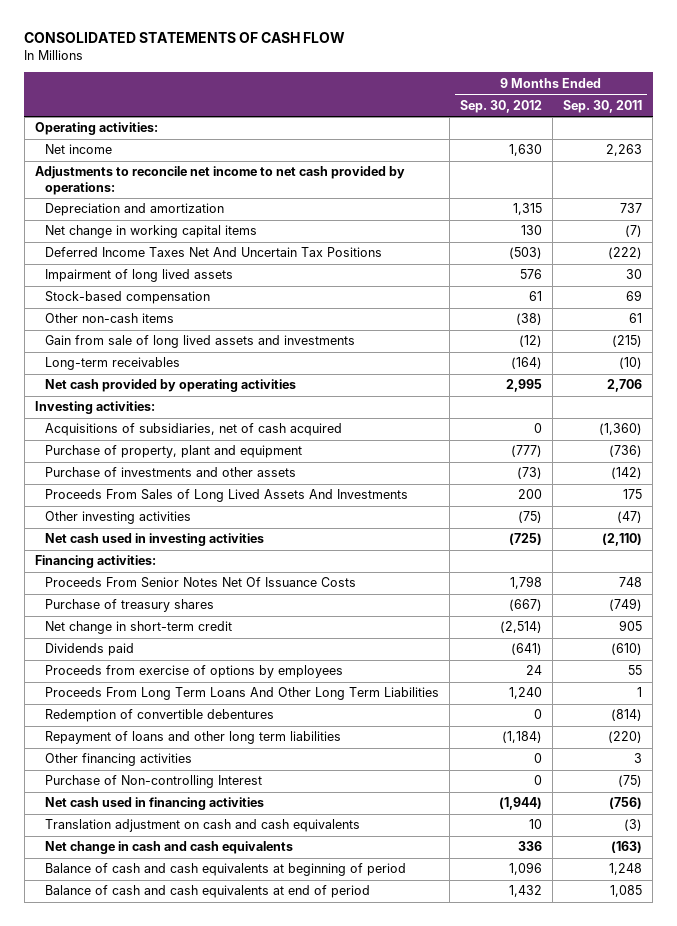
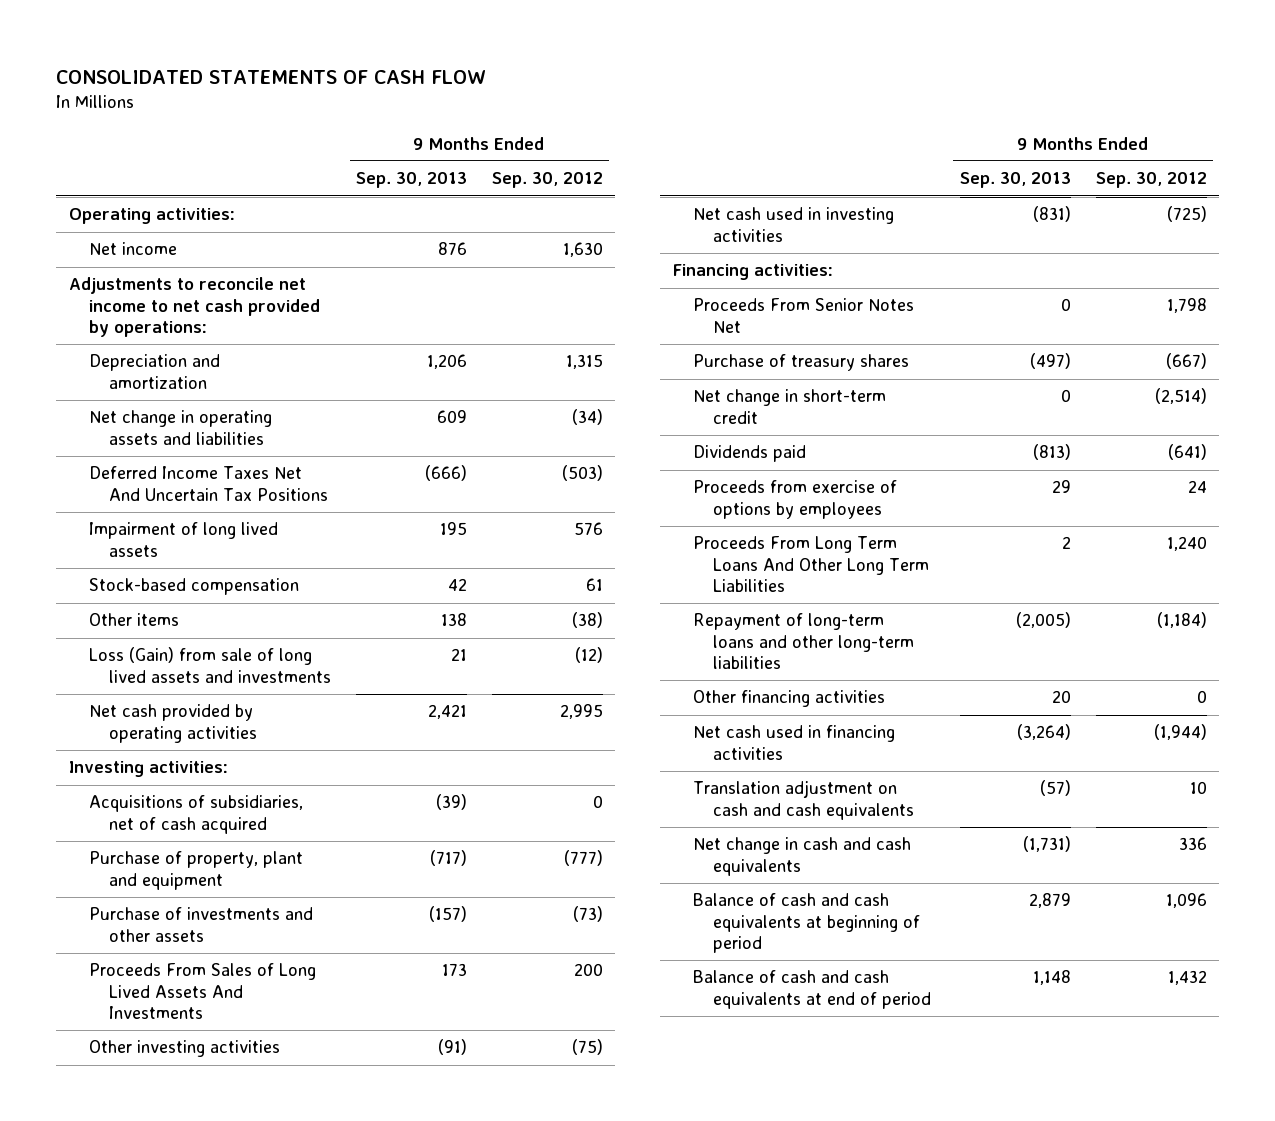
[563,99,643,113] Sep. 30, 2011 -> none
none -> [355,172,467,189] Sep. 30, 2013
[44,225,257,239] Net change in working capital items -> [88,410,272,445] Net change in operating assets and liabilities
[520,225,542,236] 130 -> [571,409,603,426] (34)
[44,357,180,371] Long-term receivables -> none
[44,313,174,324] Other non-cash items -> [88,613,179,627] Other items
[44,335,355,349] Gain from sale of long lived assets and investments -> [88,647,331,683] Loss (Gain) from sale of long lived assets and investments
[44,577,356,589] Proceeds From Senior Notes Net Of Issuance Costs -> [692,298,914,333] Proceeds From Senior Notes Net
[44,709,274,723] Redemption of convertible debentures -> none
[44,731,341,745] Repayment of loans and other long term liabilities -> [692,613,914,669] Repayment of long-term loans and other long-term liabilities
[44,775,262,789] Purchase of Non-controlling Interest -> none

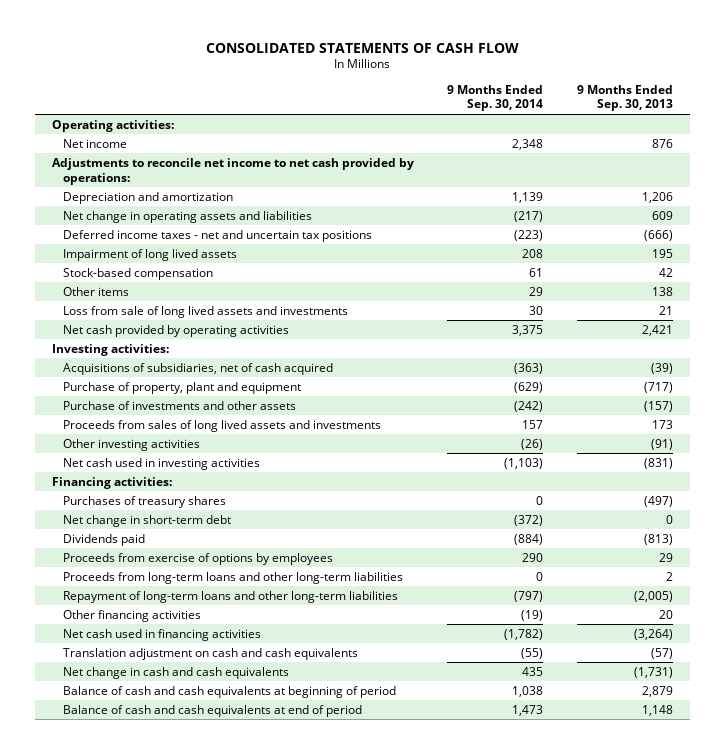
[491,172,603,189] Sep. 30, 2012 -> none
none -> [447,84,544,112] 9 Months Ended Sep. 30, 2014
[88,466,328,501] Deferred Income Taxes Net And Uncertain Tax Positions -> [63,229,373,242] Deferred income taxes - net and uncertain tax positions
[88,647,331,683] Loss (Gain) from sale of long lived assets and investments -> [63,305,349,318] Loss from sale of long lived assets and investments
[88,963,316,1019] Proceeds From Sales of Long Lived Assets And Investments -> [63,419,382,432] Proceeds from sales of long lived assets and investments
[692,298,914,333] Proceeds From Senior Notes Net -> none
[692,354,909,372] Purchase of treasury shares -> [63,495,227,508] Purchases of treasury shares
[692,389,886,424] Net change in short-term credit -> [63,514,232,527] Net change in short-term debt
[692,536,929,592] Proceeds From Long Term Loans And Other Long Term Liabilities -> [63,571,404,584] Proceeds from long-term loans and other long-term liabilities

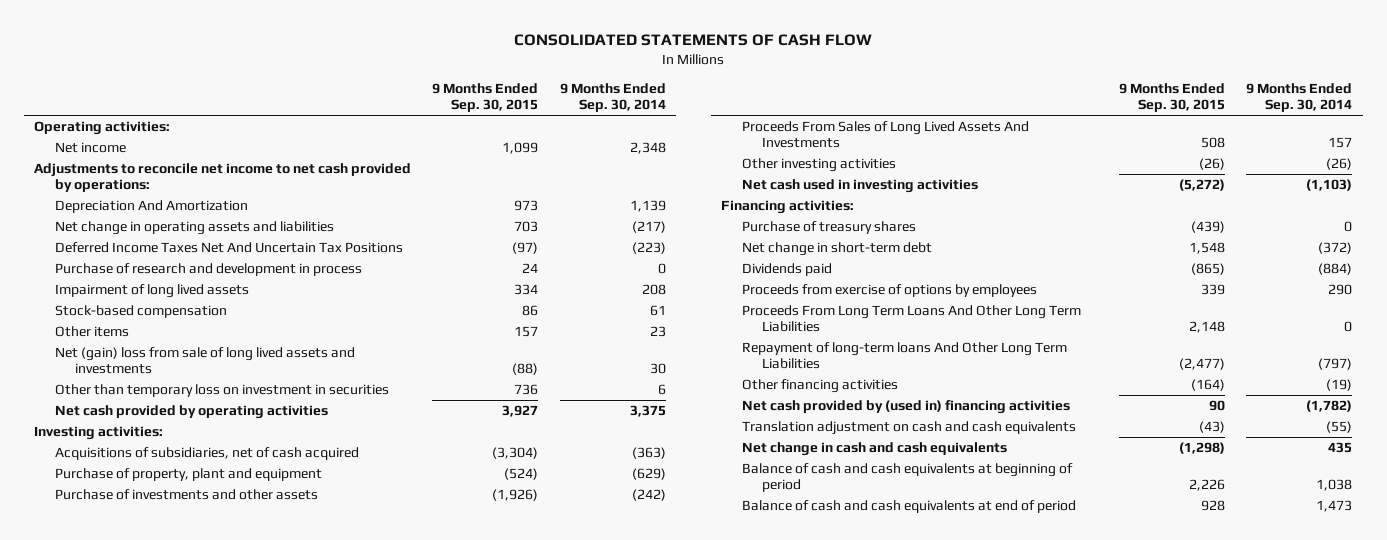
[576,84,673,112] 9 Months Ended Sep. 30, 2013 -> none
none -> [432,83,539,113] 9 Months Ended Sep. 30, 2015
[63,191,234,204] Depreciation and amortization -> [54,200,248,214] Depreciation And Amortization
[63,229,373,242] Deferred income taxes - net and uncertain tax positions -> [54,242,403,254] Deferred Income Taxes Net And Uncertain Tax Positions
none -> [54,263,362,277] Purchase of research and development in process
[529,286,544,296] 29 -> [649,326,666,338] 23
[63,305,349,318] Loss from sale of long lived assets and investments -> [54,347,355,375] Net (gain) loss from sale of long lived assets and investments
none -> [54,384,389,398] Other than temporary loss on investment in securities
[63,419,382,432] Proceeds from sales of long lived assets and investments -> [741,121,1029,149] Proceeds From Sales of Long Lived Assets And Investments
[63,495,227,508] Purchases of treasury shares -> [741,221,916,235] Purchase of treasury shares
[63,571,404,584] Proceeds from long-term loans and other long-term liabilities -> [741,305,1081,333] Proceeds From Long Term Loans And Other Long Term Liabilities
[63,590,399,603] Repayment of long-term loans and other long-term liabilities -> [741,342,1067,370] Repayment of long-term loans And Other Long Term Liabilities
[63,628,262,641] Net cash used in financing activities -> [741,400,1070,415] Net cash provided by (used in) financing activities

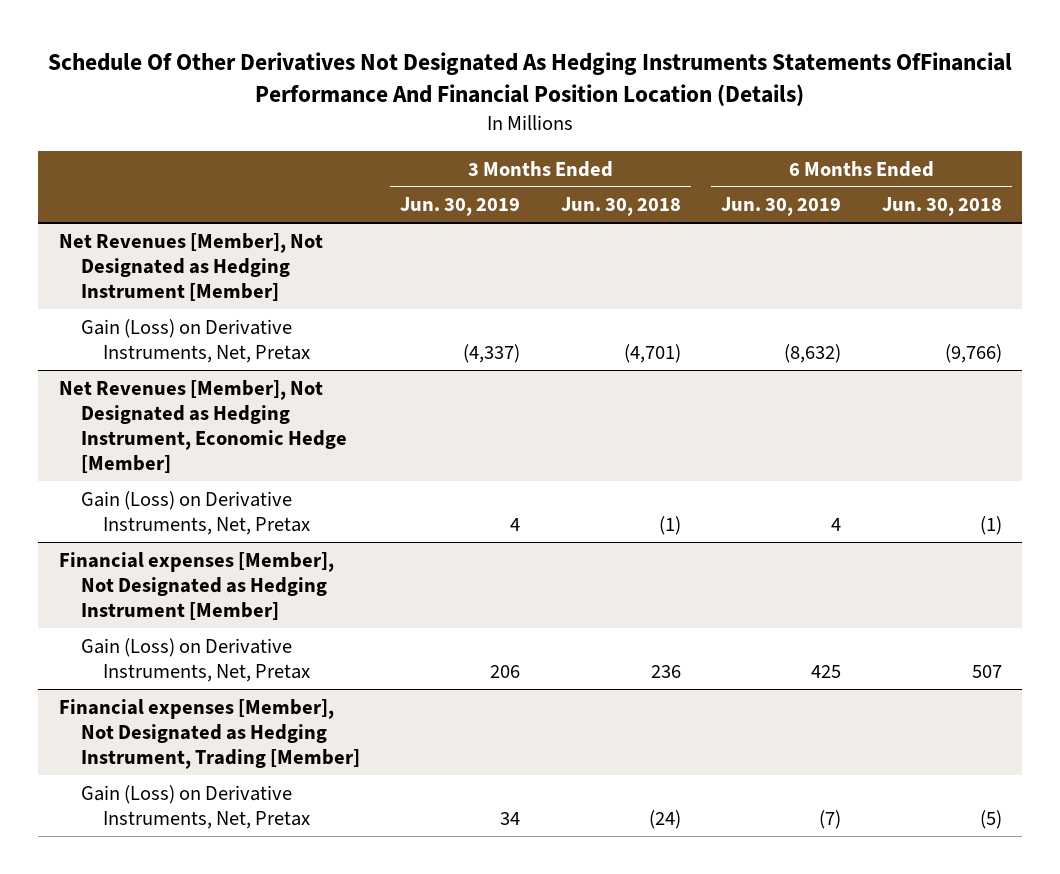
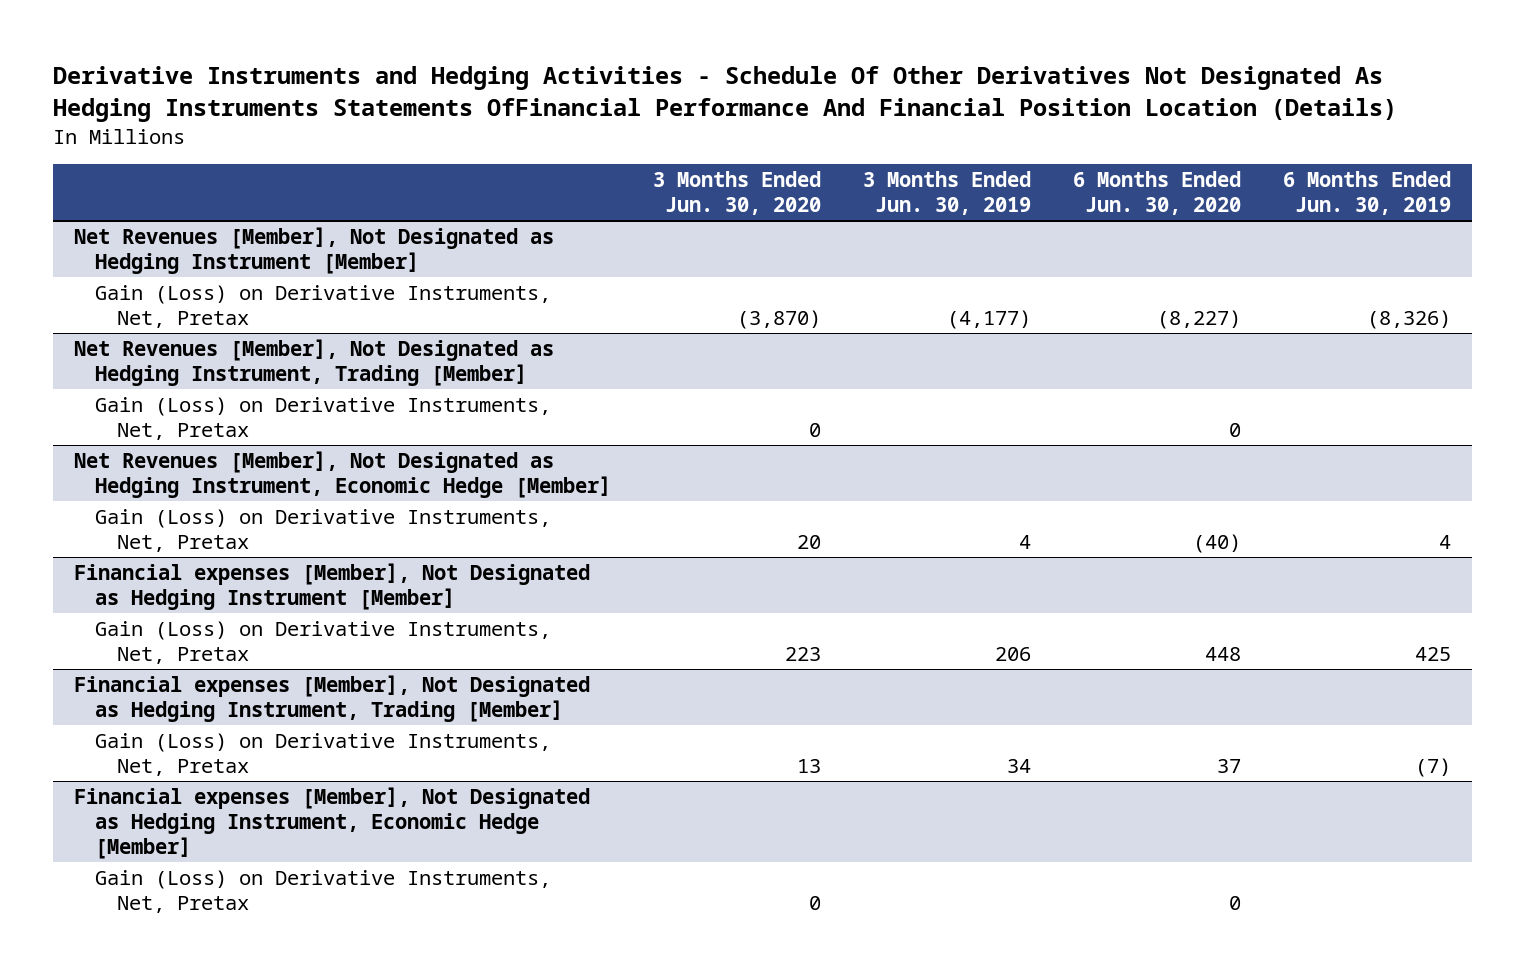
[48,52,1013,107] Schedule Of Other Derivatives Not Designated As Hedging Instruments Statements OfFinancial Performance And Financial Position Location (Details) -> [52,66,1397,123] Derivative Instruments and Hedging Activities - Schedule Of Other Derivatives Not Designated As Hedging Instruments Statements OfFinancial Performance And Financial Position Location (Details)
[560,197,681,217] Jun. 30, 2018 -> none
[881,197,1002,217] Jun. 30, 2018 -> none
none -> [653,171,822,216] 3 Months Ended Jun. 30, 2020
none -> [1072,171,1241,216] 6 Months Ended Jun. 30, 2020
[463,343,521,363] (4,337) -> [947,309,1032,329] (4,177)
[784,343,842,363] (8,632) -> [1366,309,1451,329] (8,326)
none -> [73,338,554,386] Net Revenues [Member], Not Designated as Hedging Instrument, Trading [Member]
none -> [95,396,552,440] Gain (Loss) on Derivative Instruments, Net, Pretax
none -> [73,786,590,859] Financial expenses [Member], Not Designated as Hedging Instrument, Economic Hedge [Member]
none -> [95,869,552,913] Gain (Loss) on Derivative Instruments, Net, Pretax

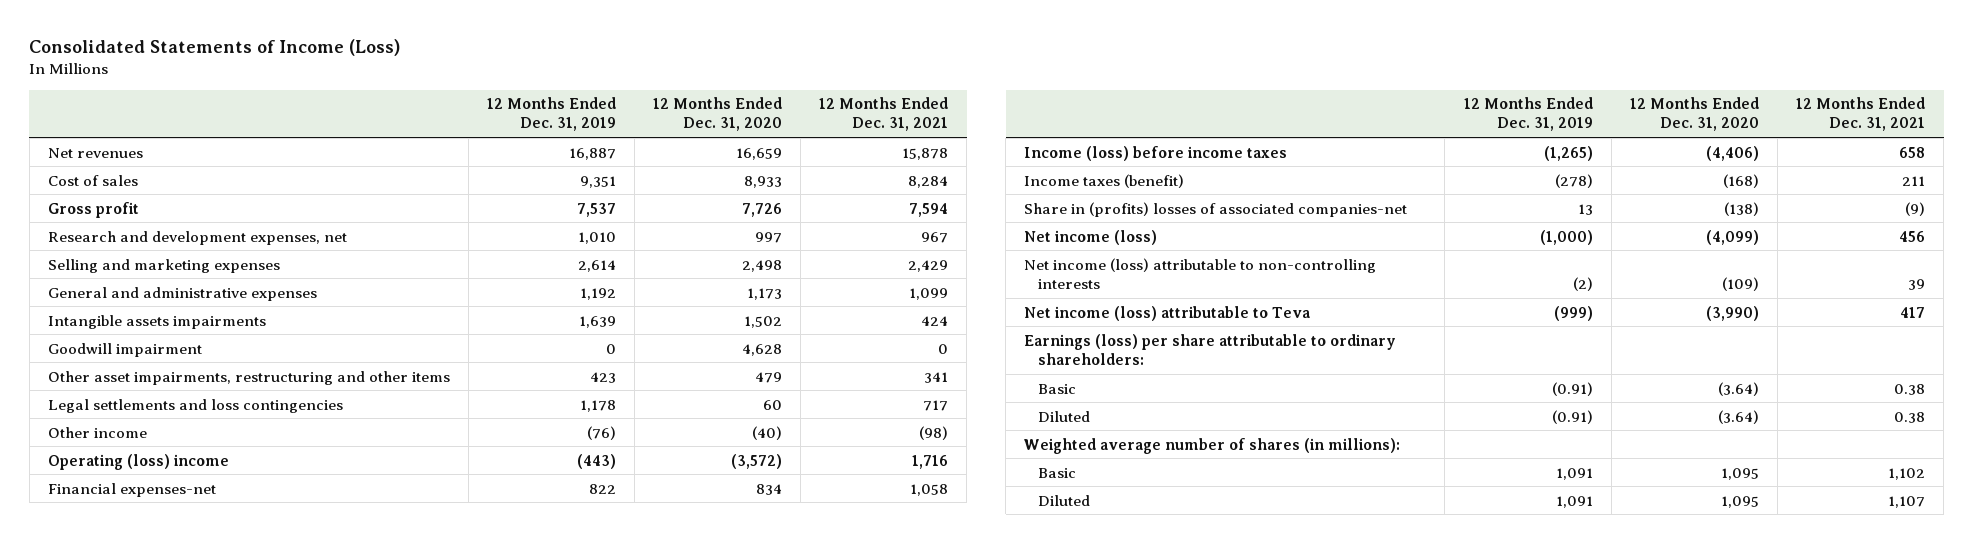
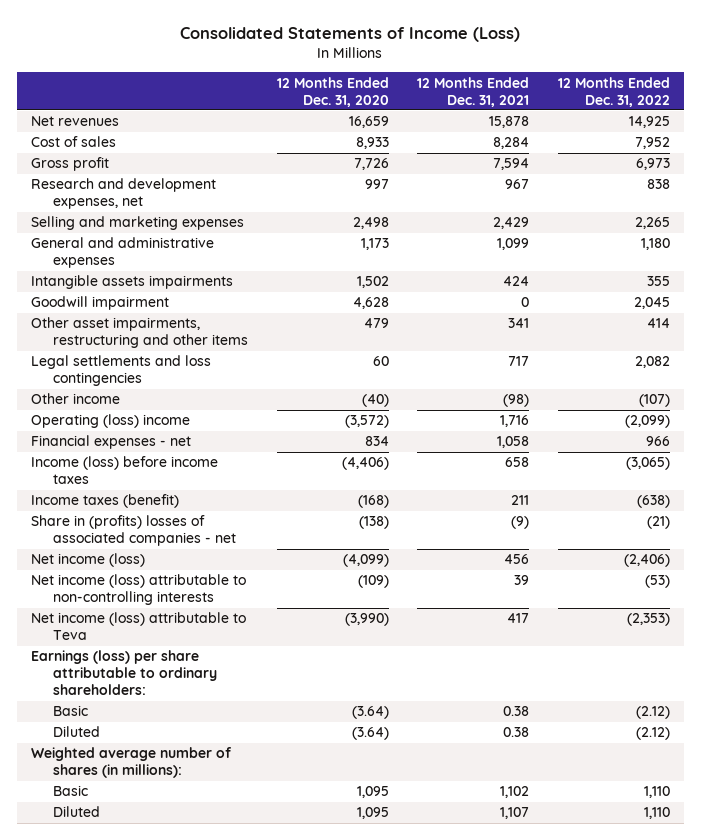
[486,97,616,132] 12 Months Ended Dec. 31, 2019 -> none
none -> [557,76,670,107] 12 Months Ended Dec. 31, 2022
[47,482,216,497] Financial expenses-net -> [31,435,192,450] Financial expenses - net
[1024,201,1408,217] Share in (profits) losses of associated companies-net -> [31,515,237,547] Share in (profits) losses of associated companies - net

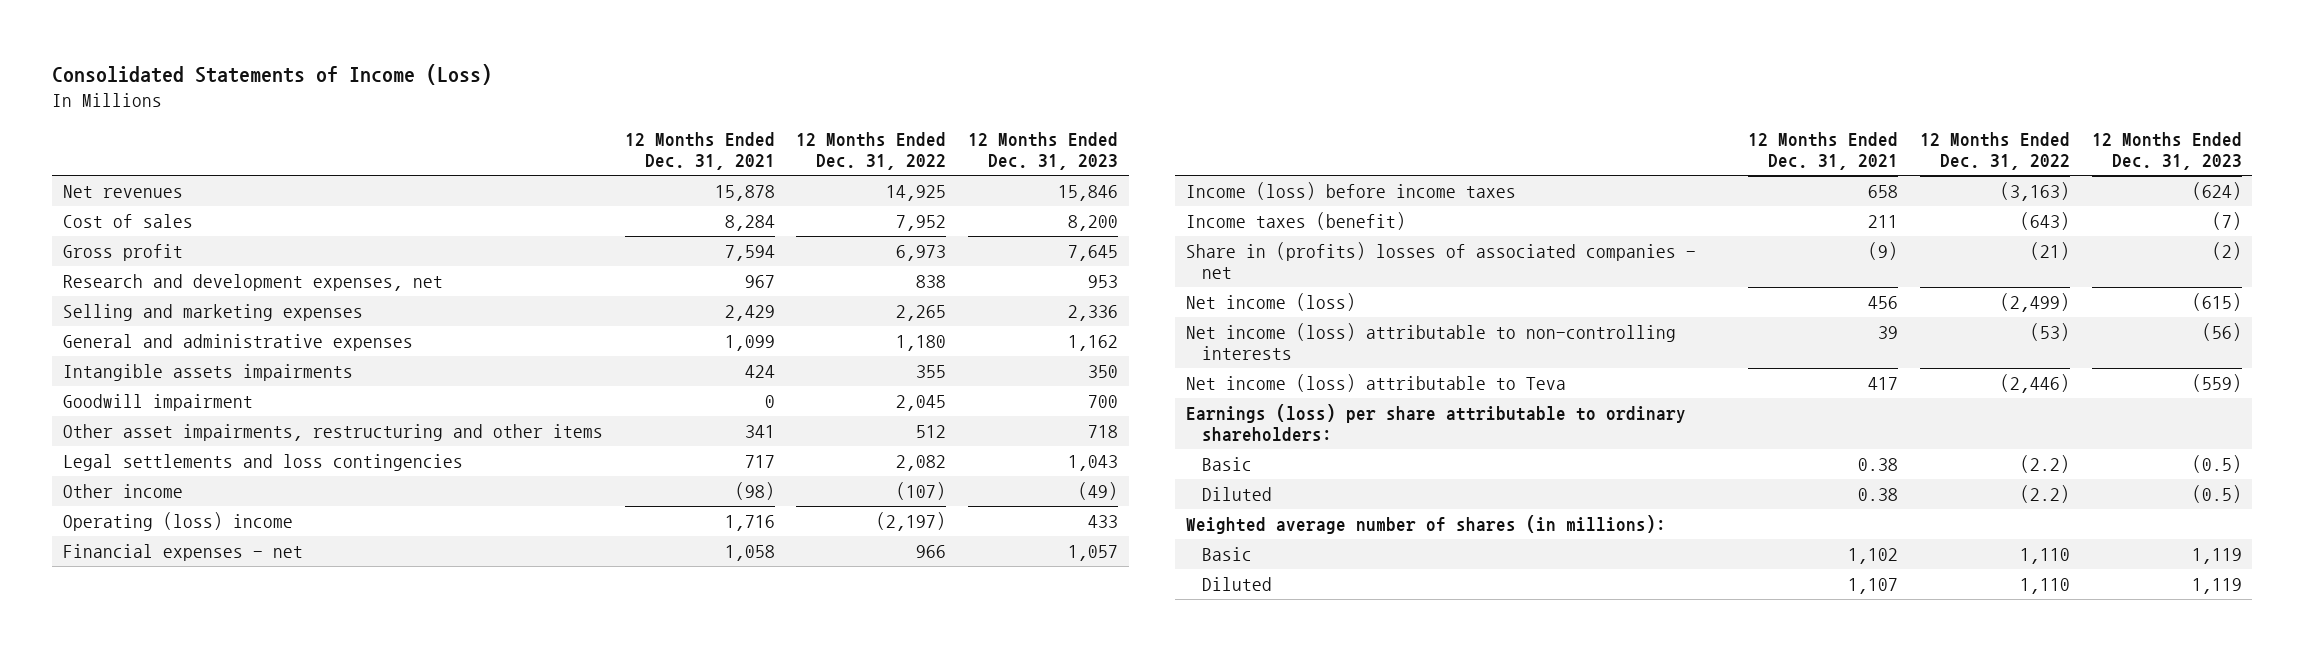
[276,76,389,107] 12 Months Ended Dec. 31, 2020 -> none
none -> [968,131,1119,171] 12 Months Ended Dec. 31, 2023
[646,318,670,329] 414 -> [916,424,947,438] 512
[624,415,670,429] (2,099) -> [876,511,947,531] (2,197)
[625,457,670,471] (3,065) -> [1999,181,2070,201] (3,163)
[636,495,670,509] (638) -> [2019,211,2070,230] (643)
[623,554,670,568] (2,406) -> [1999,292,2070,312] (2,499)
[626,613,670,627] (2,353) -> [1999,373,2070,393] (2,446)
[635,706,670,720] (2.12) -> [2019,454,2070,473] (2.2)
[635,727,670,741] (2.12) -> [2019,484,2070,503] (2.2)

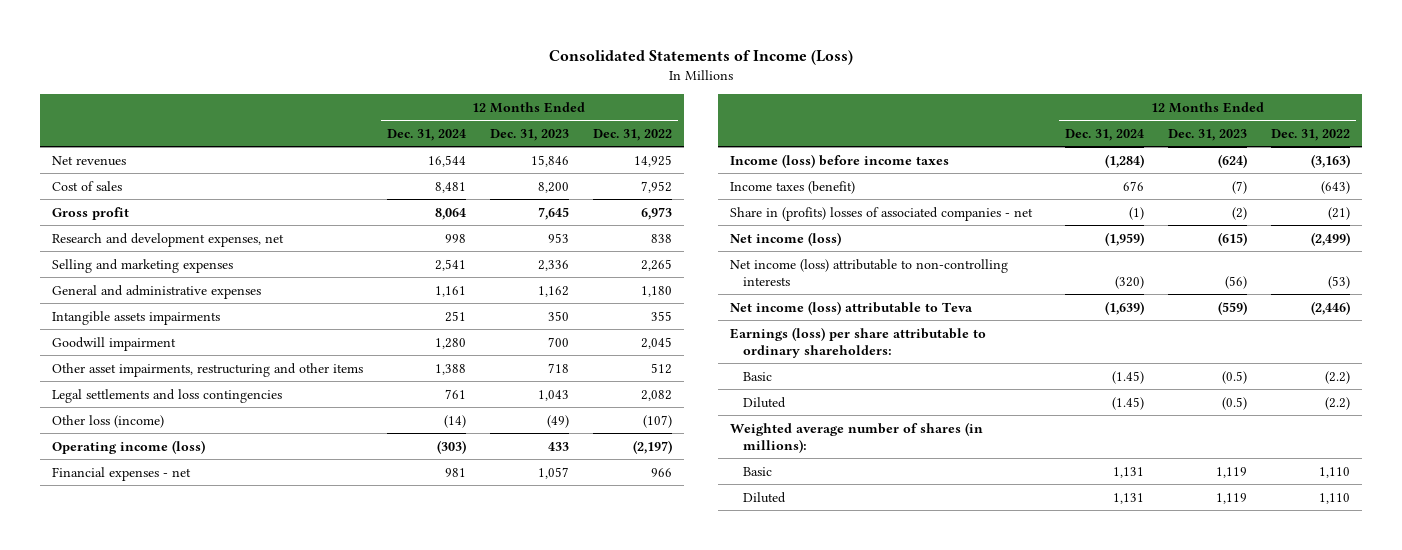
[624,131,775,171] 12 Months Ended Dec. 31, 2021 -> none
none -> [386,128,466,141] Dec. 31, 2024
[62,483,183,498] Other income -> [51,414,164,428] Other loss (income)
[62,511,293,531] Operating (loss) income -> [51,439,205,454] Operating income (loss)

